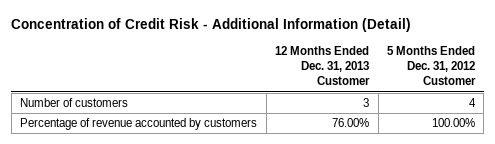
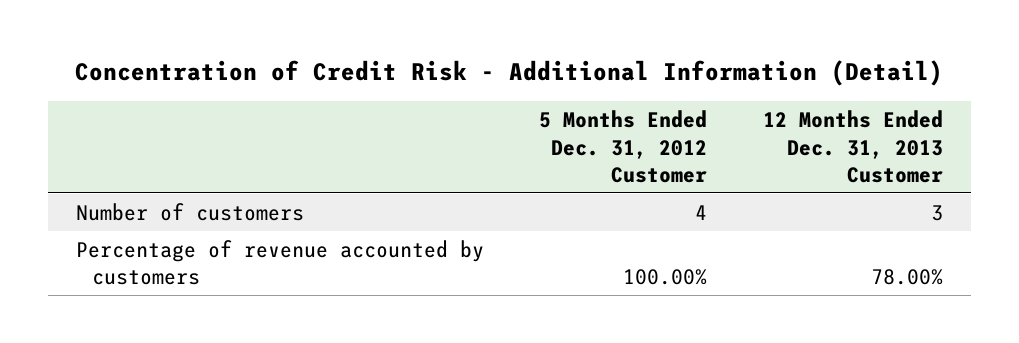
[332,118,370,128] 76.00% -> [871,269,944,286] 78.00%

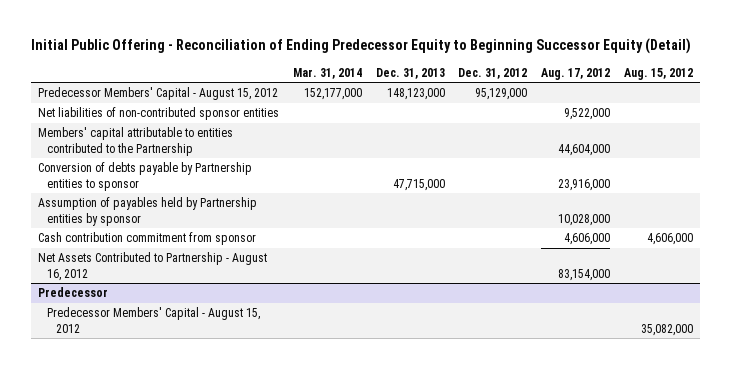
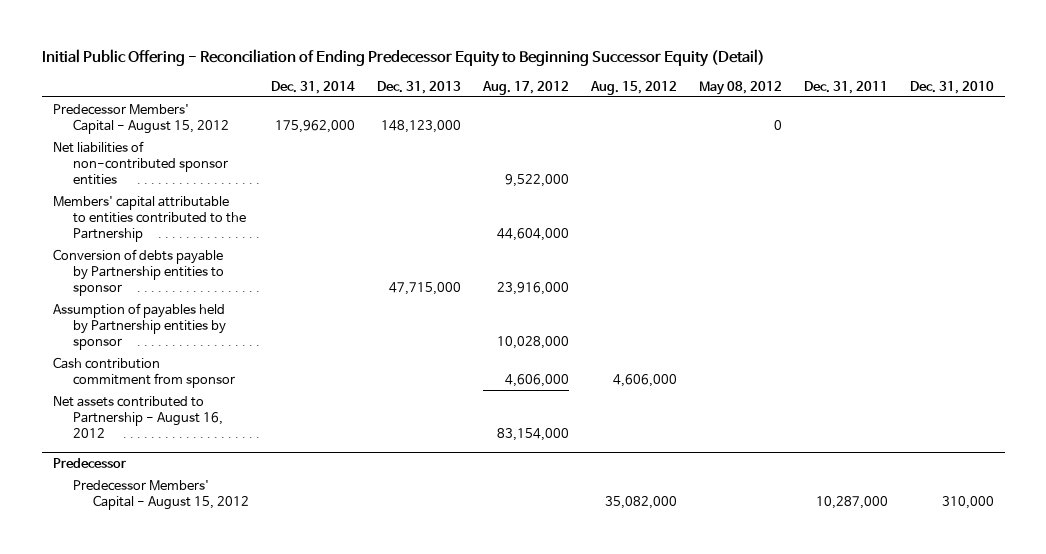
[292,67,362,79] Mar. 31, 2014 -> none
[458,67,528,79] Dec. 31, 2012 -> none
none -> [270,80,355,94] Dec. 31, 2014
none -> [698,80,782,95] May 08, 2012
none -> [803,80,888,94] Dec. 31, 2011
none -> [909,80,994,94] Dec. 31, 2010
[38,252,268,281] Net Assets Contributed to Partnership - August 16, 2012 -> [52,395,223,438] Net assets contributed to Partnership - August 16, 2012

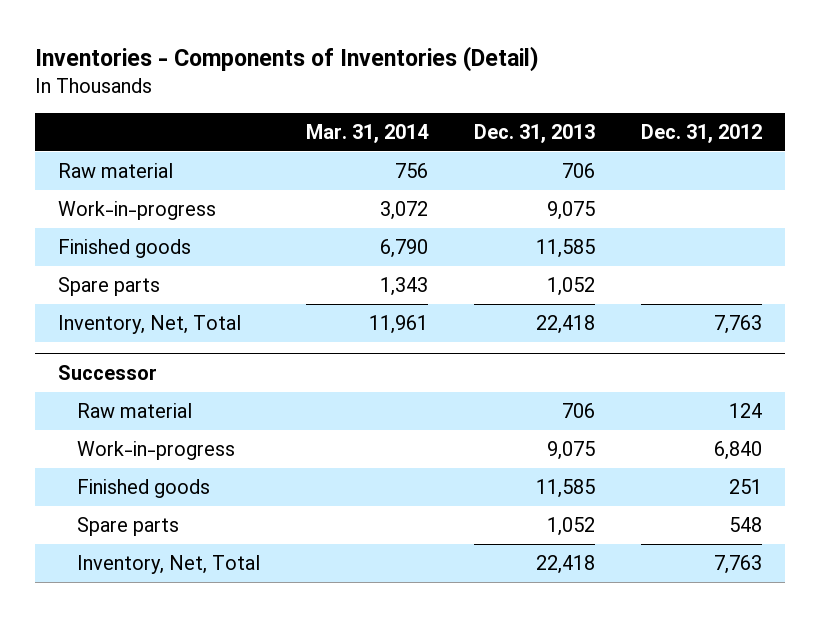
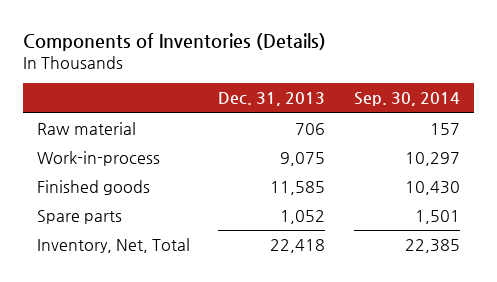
[35,46,540,73] Inventories - Components of Inventories (Detail) -> [23,33,327,52] Components of Inventories (Details)
[306,123,430,143] Mar. 31, 2014 -> none
[641,123,763,143] Dec. 31, 2012 -> none
none -> [353,92,460,107] Sep. 30, 2014
[58,239,192,259] Finished goods -> none
[58,277,161,297] Spare parts -> none
[58,315,242,335] Inventory, Net, Total -> none
[58,364,158,380] Successor -> none
[77,403,193,419] Raw material -> none
[77,441,236,461] Work-in-progress -> none
[58,201,217,221] Work-in-progress -> [37,151,161,167] Work-in-process

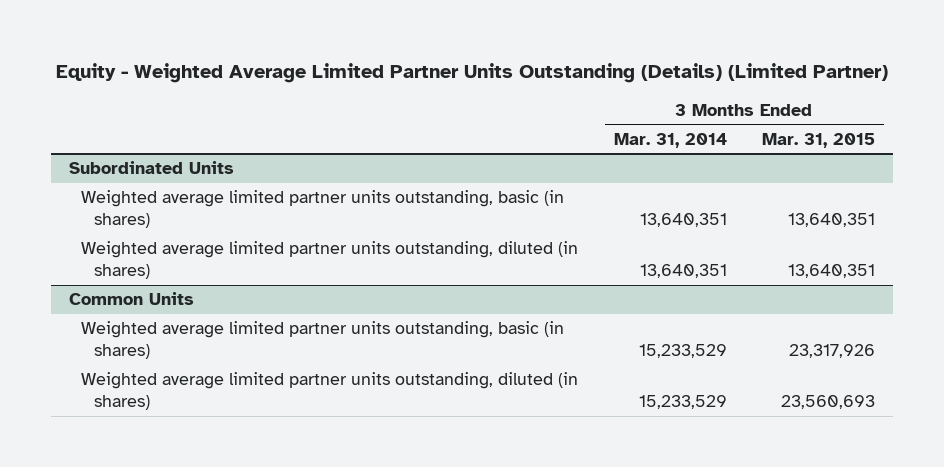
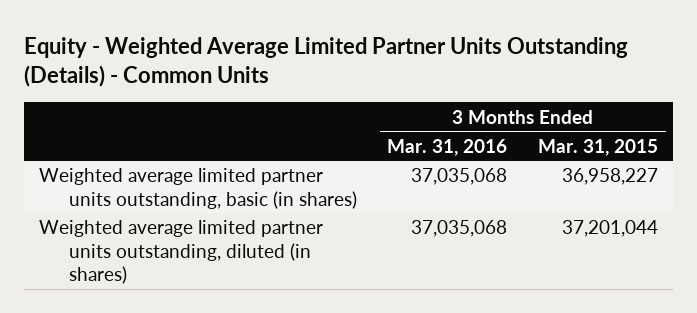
[56,63,889,84] Equity - Weighted Average Limited Partner Units Outstanding (Details) (Limited Partner) -> [24,36,629,88] Equity - Weighted Average Limited Partner Units Outstanding (Details) - Common Units
[613,132,727,148] Mar. 31, 2014 -> none
none -> [387,138,508,156] Mar. 31, 2016
[69,161,235,175] Subordinated Units -> none
[69,292,195,306] Common Units -> none
[81,321,565,360] Weighted average limited partner units outstanding, basic (in shares) -> none
[81,372,579,411] Weighted average limited partner units outstanding, diluted (in shares) -> none
[788,213,876,228] 13,640,351 -> [561,168,658,186] 36,958,227
[788,264,876,279] 13,640,351 -> [561,220,658,238] 37,201,044

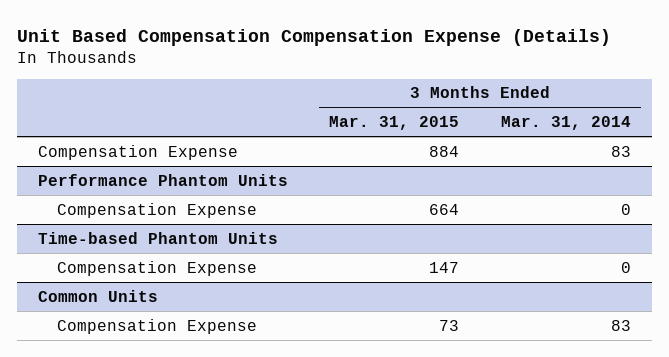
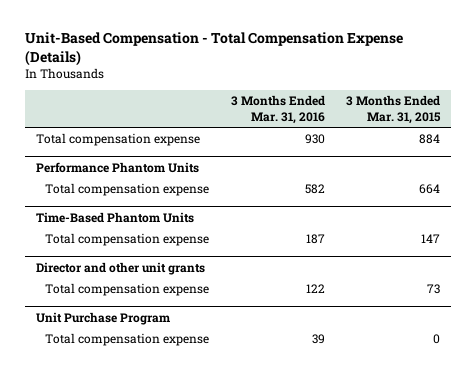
[17,28,612,46] Unit Based Compensation Compensation Expense (Details) -> [24,32,403,67] Unit-Based Compensation - Total Compensation Expense (Details)
[500,116,631,131] Mar. 31, 2014 -> none
none -> [230,95,325,124] 3 Months Ended Mar. 31, 2016
[37,144,238,160] Compensation Expense -> [35,133,200,147] Total compensation expense
[57,202,258,218] Compensation Expense -> [45,183,210,197] Total compensation expense
[37,231,278,244] Time-based Phantom Units -> [35,211,194,223] Time-Based Phantom Units
[57,260,258,276] Compensation Expense -> [45,233,210,247] Total compensation expense
[37,289,158,302] Common Units -> [35,261,205,275] Director and other unit grants
[57,318,258,334] Compensation Expense -> [45,283,210,297] Total compensation expense
none -> [35,311,170,325] Unit Purchase Program
none -> [45,333,210,347] Total compensation expense

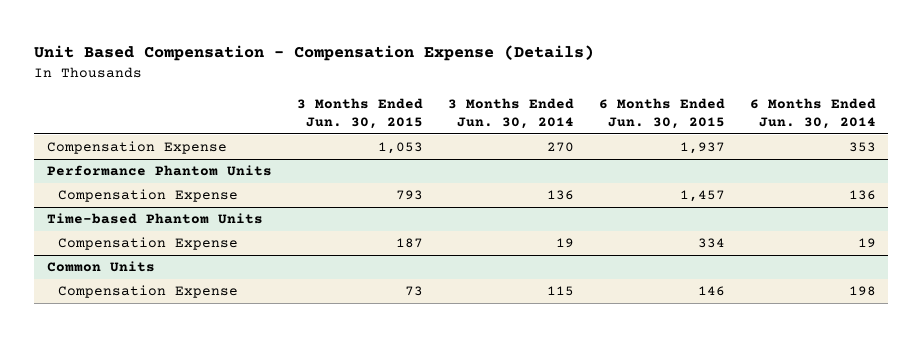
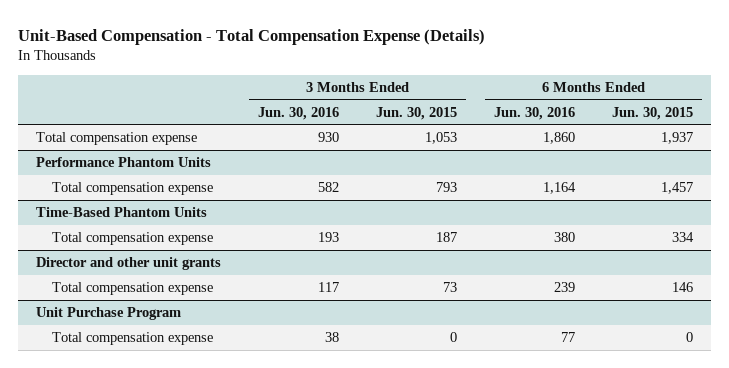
[34,45,595,62] Unit Based Compensation - Compensation Expense (Details) -> [17,28,485,45] Unit-Based Compensation - Total Compensation Expense (Details)
[447,98,574,130] 3 Months Ended Jun. 30, 2014 -> none
[749,98,876,130] 6 Months Ended Jun. 30, 2014 -> none
none -> [258,106,340,120] Jun. 30, 2016
none -> [494,106,576,120] Jun. 30, 2016
[46,141,227,155] Compensation Expense -> [36,132,198,146] Total compensation expense
[57,189,238,203] Compensation Expense -> [51,182,213,196] Total compensation expense
[46,213,263,225] Time-based Phantom Units -> [36,207,208,218] Time-Based Phantom Units
[57,237,238,251] Compensation Expense -> [51,232,213,246] Total compensation expense
[46,261,155,273] Common Units -> [36,257,222,271] Director and other unit grants
[57,285,238,299] Compensation Expense -> [51,282,213,296] Total compensation expense
none -> [36,307,182,321] Unit Purchase Program
none -> [51,332,213,346] Total compensation expense

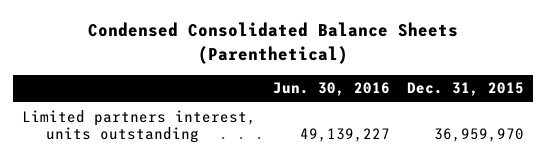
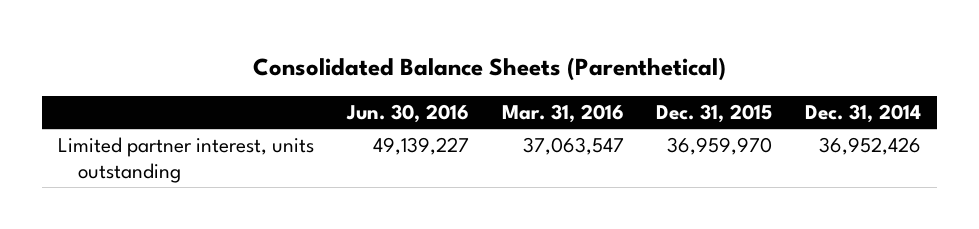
[88,22,459,64] Condensed Consolidated Balance Sheets (Parenthetical) -> [252,56,726,81] Consolidated Balance Sheets (Parenthetical)
none -> [501,104,624,124] Mar. 31, 2016
none -> [805,104,922,124] Dec. 31, 2014
[21,109,256,144] Limited partners interest, units outstanding -> [58,137,315,183] Limited partner interest, units outstanding

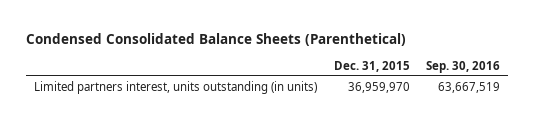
[252,56,726,81] Consolidated Balance Sheets (Parenthetical) -> [26,32,407,46] Condensed Consolidated Balance Sheets (Parenthetical)
[346,104,470,124] Jun. 30, 2016 -> none
[501,104,624,124] Mar. 31, 2016 -> none
[805,104,922,124] Dec. 31, 2014 -> none
none -> [426,60,501,73] Sep. 30, 2016
[58,137,315,183] Limited partner interest, units outstanding -> [34,81,318,95] Limited partners interest, units outstanding (in units)

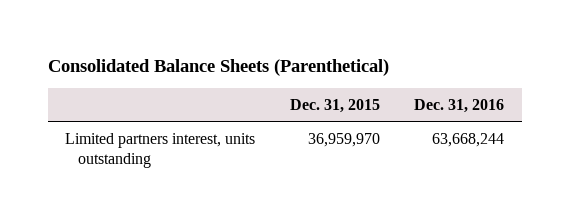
[26,32,407,46] Condensed Consolidated Balance Sheets (Parenthetical) -> [47,59,389,77] Consolidated Balance Sheets (Parenthetical)
[426,60,501,73] Sep. 30, 2016 -> none
none -> [414,99,505,114] Dec. 31, 2016
[34,81,318,95] Limited partners interest, units outstanding (in units) -> [65,132,256,169] Limited partners interest, units outstanding

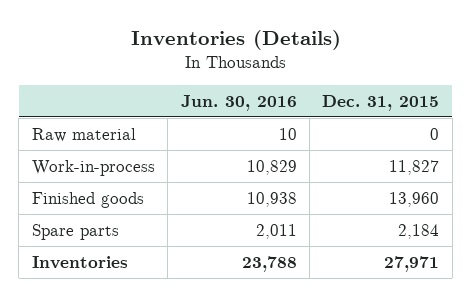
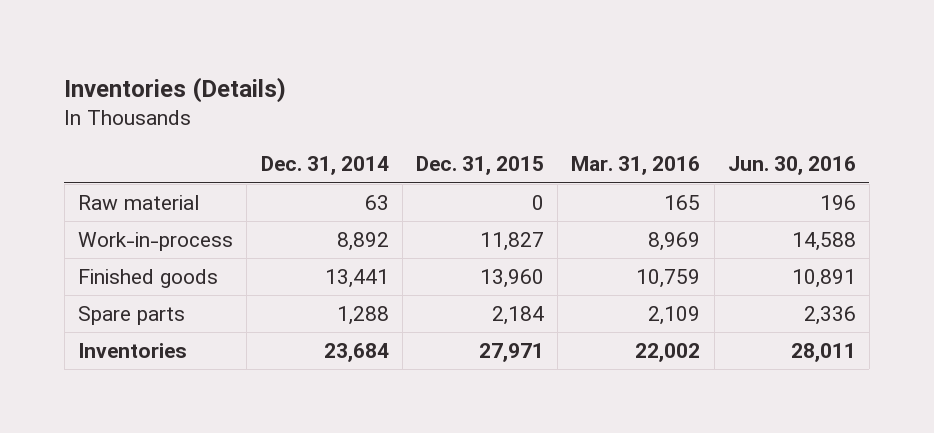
none -> [260,156,389,176] Dec. 31, 2014
none -> [571,156,701,176] Mar. 31, 2016
[278,127,297,140] 10 -> [819,194,856,210] 196
[246,159,297,175] 10,829 -> [791,231,856,251] 14,588
[246,191,297,207] 10,938 -> [791,268,856,288] 10,891
[255,223,297,239] 2,011 -> [803,305,856,325] 2,336
[241,255,297,272] 23,788 -> [790,342,856,362] 28,011

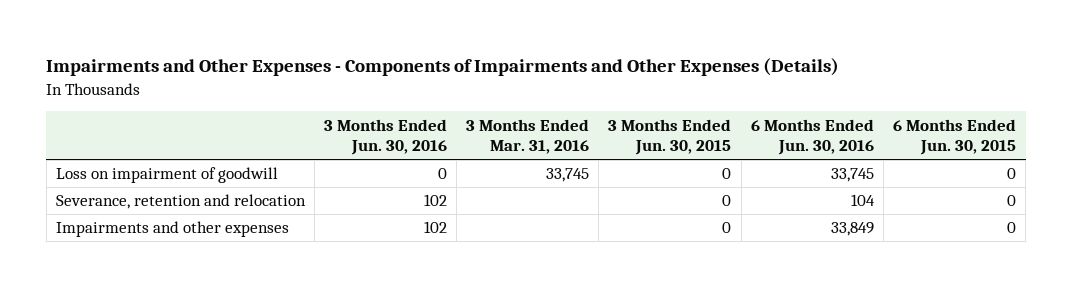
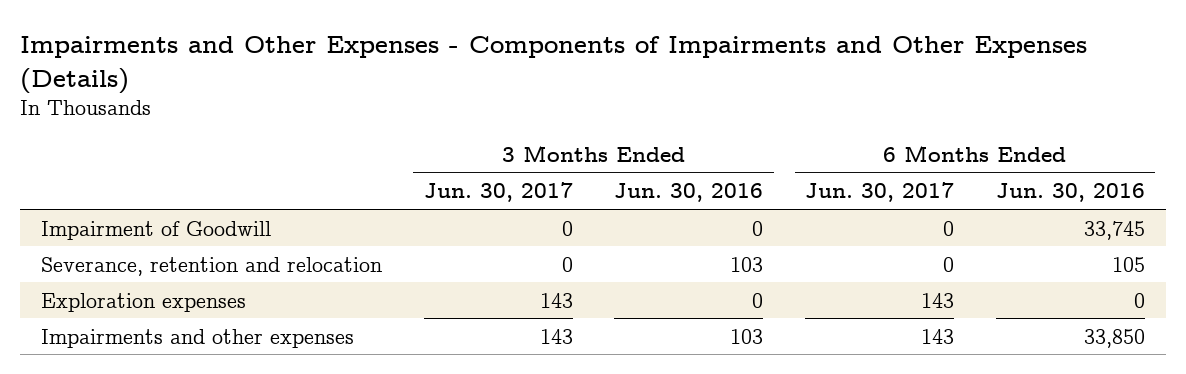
[466,118,590,155] 3 Months Ended Mar. 31, 2016 -> none
[608,118,732,156] 3 Months Ended Jun. 30, 2015 -> none
[892,118,1016,156] 6 Months Ended Jun. 30, 2015 -> none
none -> [423,182,573,203] Jun. 30, 2017
none -> [805,182,955,203] Jun. 30, 2017
[55,167,278,184] Loss on impairment of goodwill -> [41,220,272,240] Impairment of Goodwill
[424,194,448,207] 102 -> [730,256,764,272] 103
[850,194,875,207] 104 -> [1111,256,1145,272] 105
none -> [41,292,247,312] Exploration expenses
[424,221,448,234] 102 -> [730,328,764,344] 103
[830,222,874,237] 33,849 -> [1083,328,1145,348] 33,850

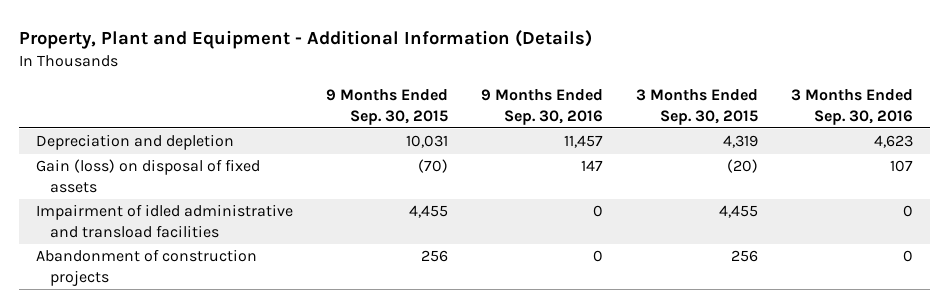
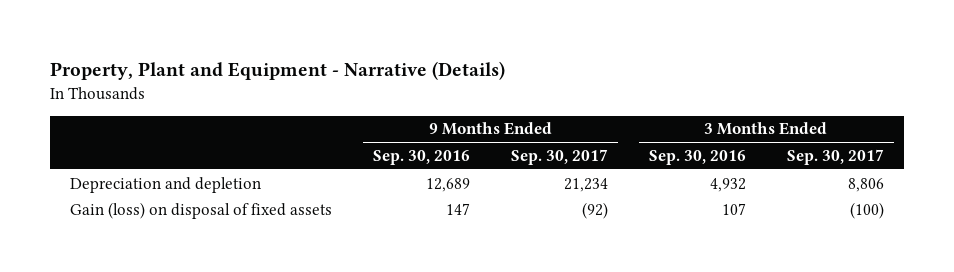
[19,30,593,50] Property, Plant and Equipment - Additional Information (Details) -> [49,61,505,81] Property, Plant and Equipment - Narrative (Details)
[325,88,448,125] 9 Months Ended Sep. 30, 2015 -> none
[636,88,759,125] 3 Months Ended Sep. 30, 2015 -> none
none -> [510,148,608,165] Sep. 30, 2017
none -> [786,148,884,165] Sep. 30, 2017
[564,135,604,149] 11,457 -> [426,177,471,192] 12,689
[874,135,914,149] 4,623 -> [709,177,746,192] 4,932
[35,204,293,238] Impairment of idled administrative and transload facilities -> none
[35,249,257,286] Abandonment of construction projects -> none

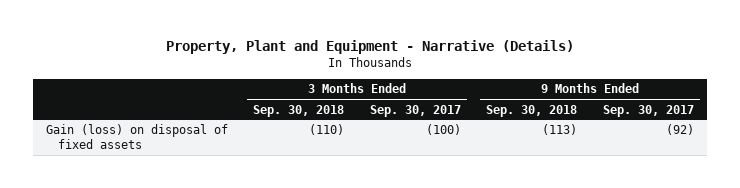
[373,149,471,165] Sep. 30, 2016 -> none
[648,149,746,165] Sep. 30, 2016 -> none
none -> [253,104,345,117] Sep. 30, 2018
none -> [486,104,578,117] Sep. 30, 2018
[70,176,262,193] Depreciation and depletion -> none

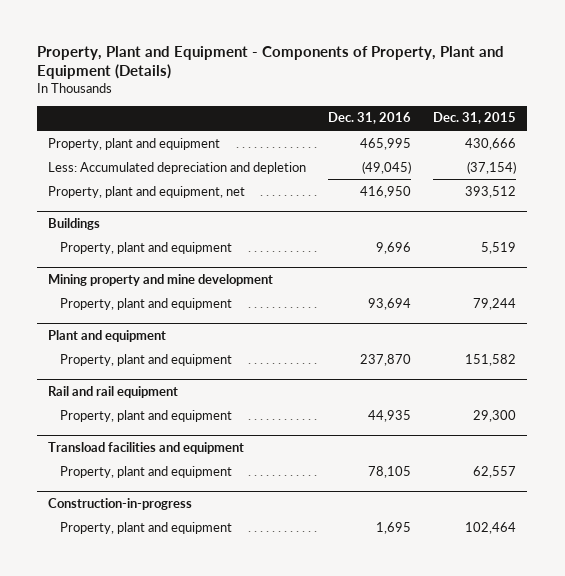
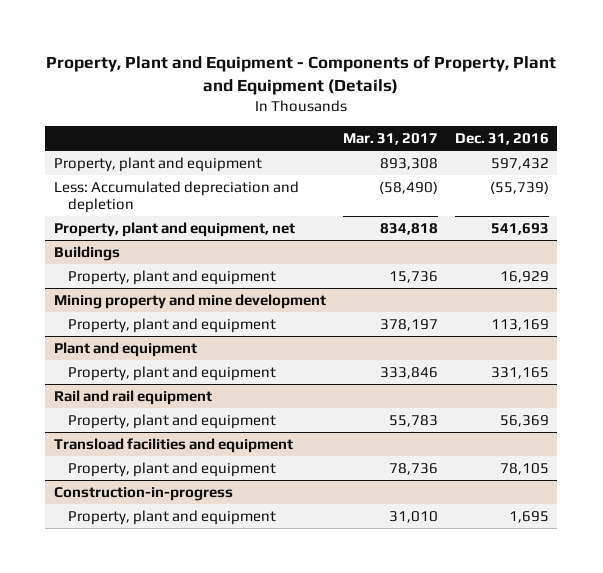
[433,112,517,125] Dec. 31, 2015 -> none
none -> [342,132,438,145] Mar. 31, 2017
[360,137,412,150] 465,995 -> [490,157,549,170] 597,432
[362,160,412,174] (49,045) -> [489,180,549,194] (55,739)
[360,185,412,198] 416,950 -> [490,222,549,235] 541,693
[376,241,412,254] 9,696 -> [499,270,549,283] 16,929
[368,297,412,310] 93,694 -> [490,318,549,331] 113,169
[360,353,412,366] 237,870 -> [490,366,549,379] 331,165
[368,409,412,422] 44,935 -> [499,414,549,427] 56,369

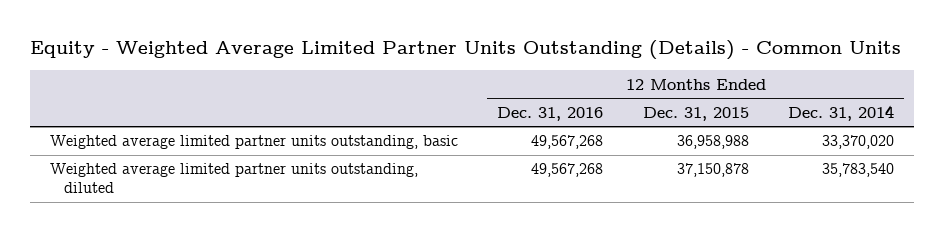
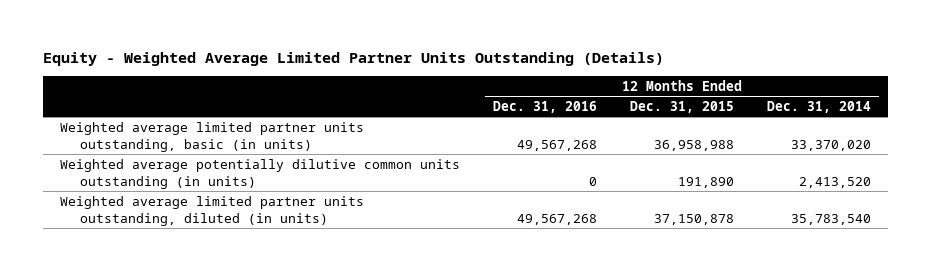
[29,40,901,61] Equity - Weighted Average Limited Partner Units Outstanding (Details) - Common Units -> [43,52,665,67] Equity - Weighted Average Limited Partner Units Outstanding (Details)
[49,135,458,150] Weighted average limited partner units outstanding, basic -> [59,121,364,152] Weighted average limited partner units outstanding, basic (in units)
none -> [59,158,460,189] Weighted average potentially dilutive common units outstanding (in units)
[49,163,418,194] Weighted average limited partner units outstanding, diluted -> [59,195,364,226] Weighted average limited partner units outstanding, diluted (in units)

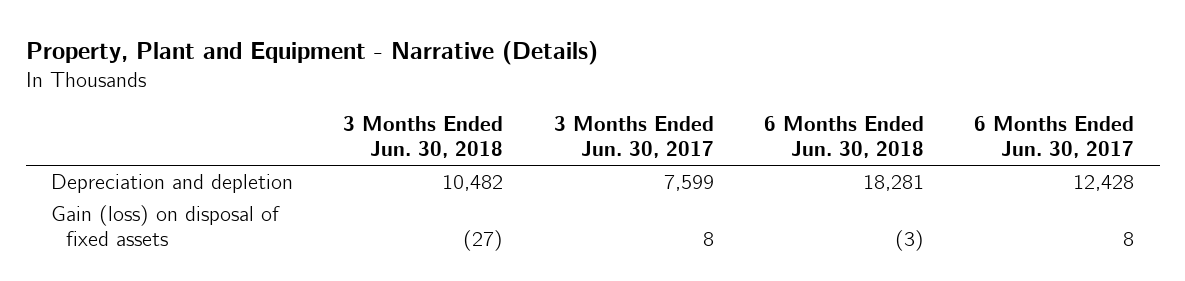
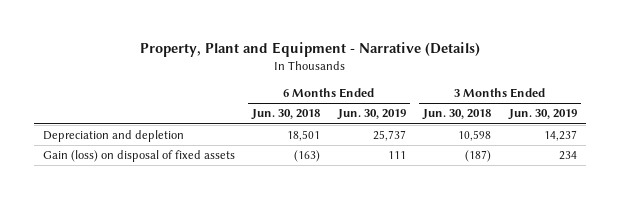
[553,116,714,159] 3 Months Ended Jun. 30, 2017 -> none
[974,116,1135,159] 6 Months Ended Jun. 30, 2017 -> none
none -> [336,109,406,121] Jun. 30, 2019
none -> [507,109,577,121] Jun. 30, 2019
[442,175,504,192] 10,482 -> [458,130,492,142] 10,598
[863,175,925,192] 18,281 -> [287,130,321,142] 18,501
[463,230,504,252] (27) -> [465,150,492,163] (187)
[895,230,925,252] (3) -> [294,150,321,163] (163)

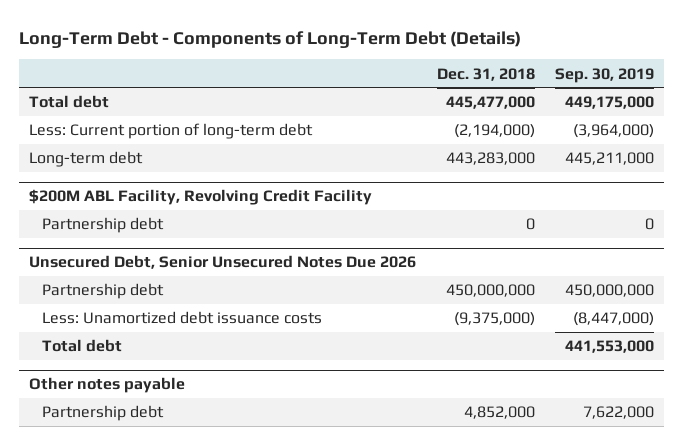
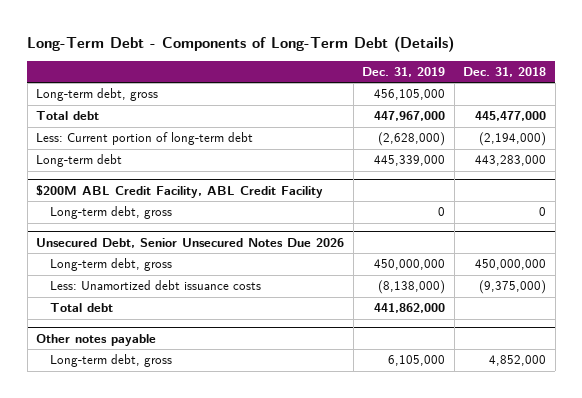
[555,67,655,83] Sep. 30, 2019 -> none
none -> [362,66,446,77] Dec. 31, 2019
none -> [36,88,159,102] Long-term debt, gross
[29,189,373,206] $200M ABL Facility, Revolving Credit Facility -> [36,184,324,198] $200M ABL Credit Facility, ABL Credit Facility
[42,217,165,234] Partnership debt -> [50,206,173,220] Long-term debt, gross
[42,283,165,300] Partnership debt -> [50,258,173,272] Long-term debt, gross
[42,405,165,422] Partnership debt -> [50,354,173,368] Long-term debt, gross

